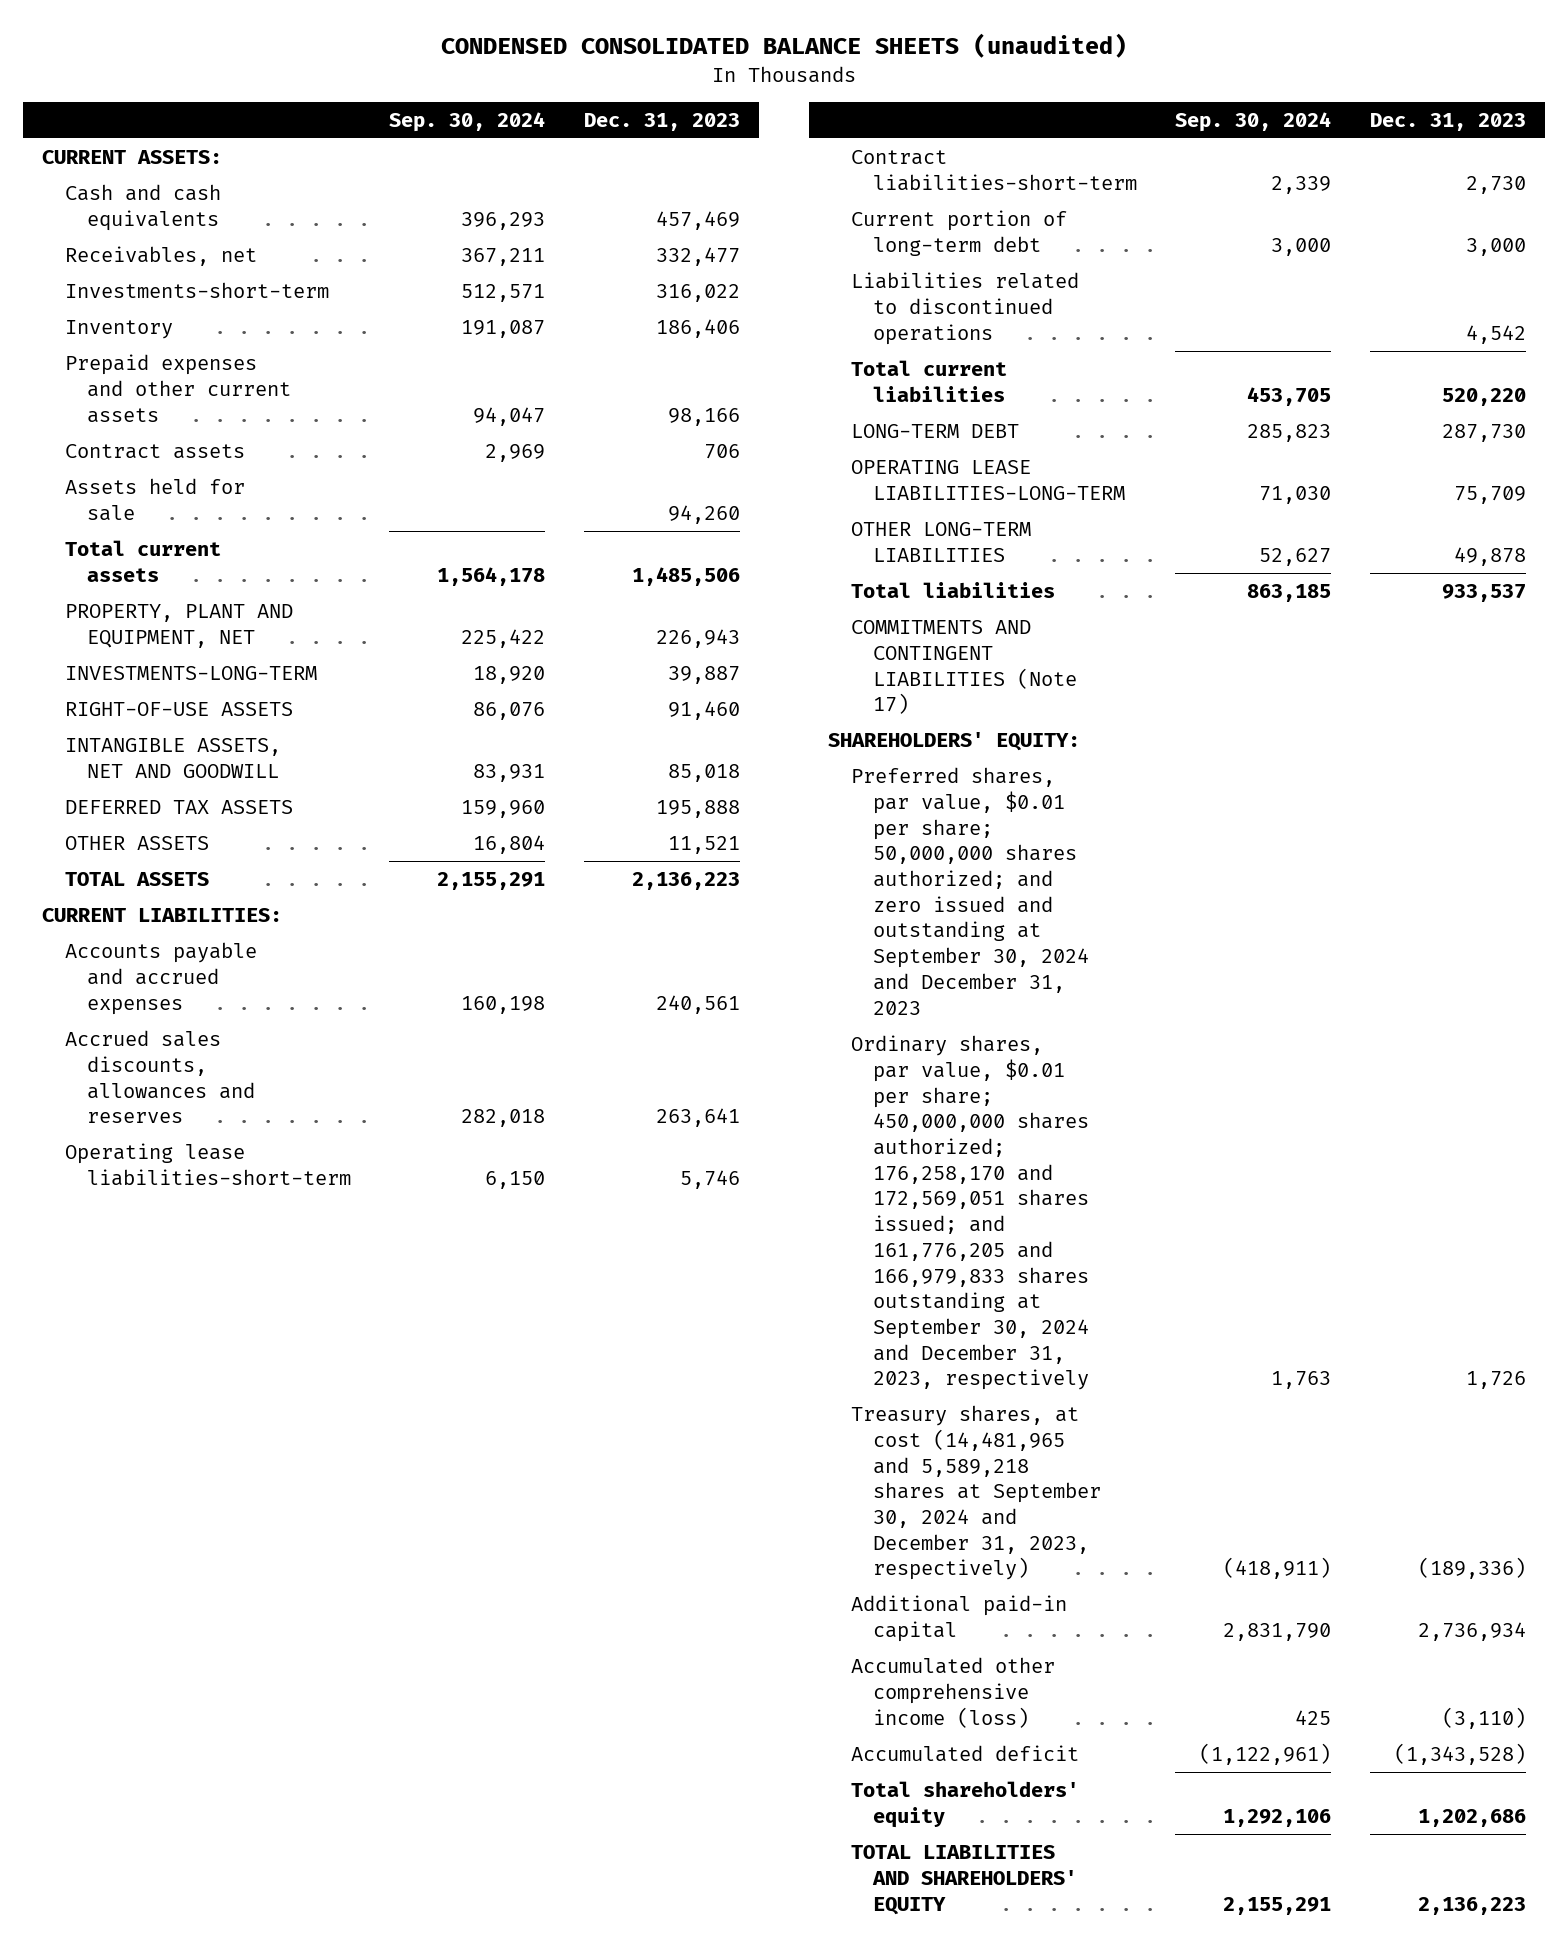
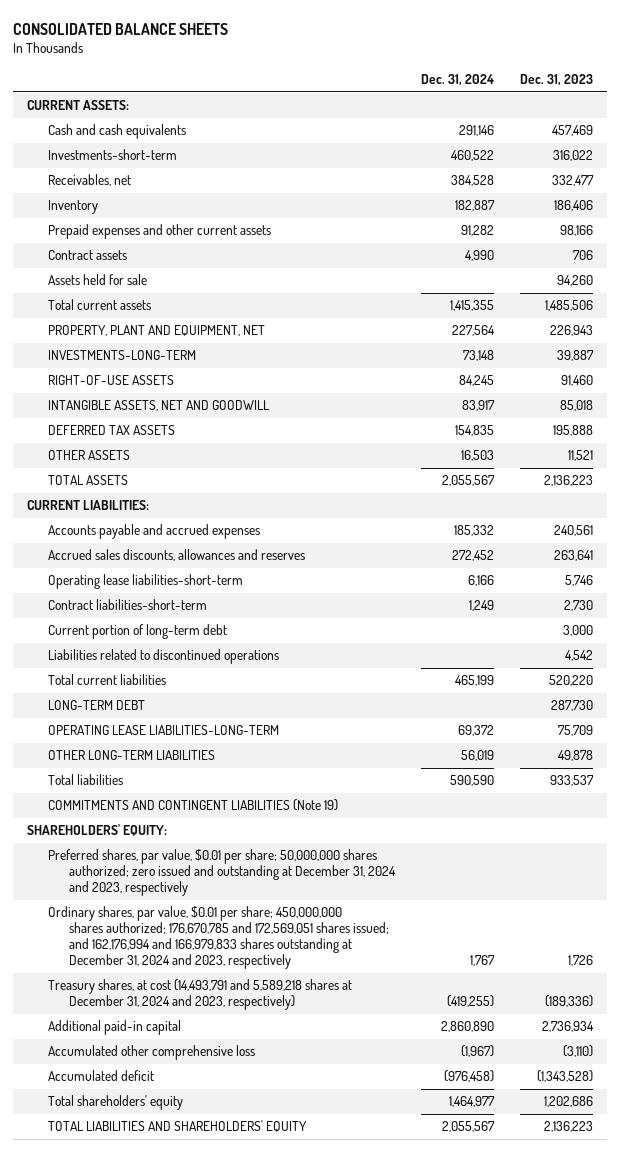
[441,33,1128,59] CONDENSED CONSOLIDATED BALANCE SHEETS (unaudited) -> [13,22,229,35] CONSOLIDATED BALANCE SHEETS
[389,111,546,132] Sep. 30, 2024 -> none
none -> [421,73,495,86] Dec. 31, 2024
[64,246,257,267] Receivables, net -> [47,174,131,187] Receivables, net
[850,620,1077,715] COMMITMENTS AND CONTINGENT LIABILITIES (Note 17) -> [47,799,338,812] COMMITMENTS AND CONTINGENT LIABILITIES (Note 19)
[850,767,1089,1015] Preferred shares, par value, $0.01 per share; 50,000,000 shares authorized; and zero issued and outstanding at September 30, 2024 and December 31, 2023 -> [47,849,397,897] Preferred shares, par value, $0.01 per share; 50,000,000 shares authorized; zero issued and outstanding at December 31, 2024 and 2023, respectively
[850,1035,1089,1391] Ordinary shares, par value, $0.01 per share; 450,000,000 shares authorized; 176,258,170 and 172,569,051 shares issued; and 161,776,205 and 166,979,833 shares outstanding at September 30, 2024 and December 31, 2023, respectively -> [47,906,390,970] Ordinary shares, par value, $0.01 per share; 450,000,000 shares authorized; 176,670,785 and 172,569,051 shares issued; and 162,176,994 and 166,979,833 shares outstanding at December 31, 2024 and 2023, respectively
[850,1405,1101,1581] Treasury shares, at cost (14,481,965 and 5,589,218 shares at September 30, 2024 and December 31, 2023, respectively) -> [47,979,352,1011] Treasury shares, at cost (14,493,791 and 5,589,218 shares at December 31, 2024 and 2023, respectively)
[850,1657,1055,1728] Accumulated other comprehensive income (loss) -> [47,1045,255,1061] Accumulated other comprehensive loss

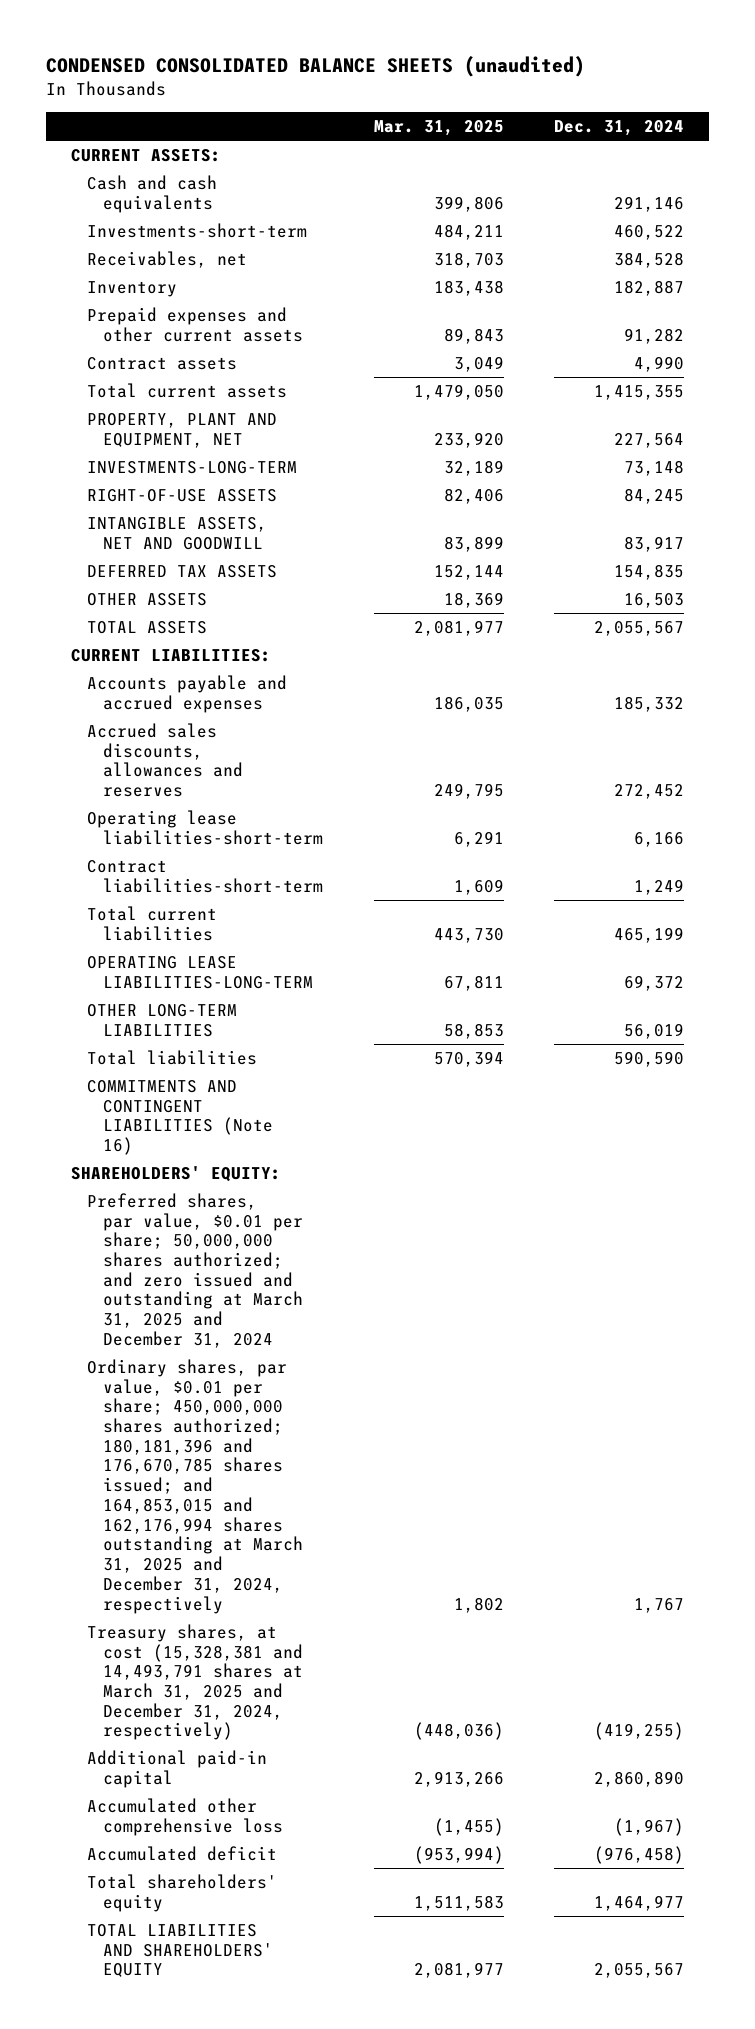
[13,22,229,35] CONSOLIDATED BALANCE SHEETS -> [45,56,585,78] CONDENSED CONSOLIDATED BALANCE SHEETS (unaudited)
[520,73,594,86] Dec. 31, 2023 -> none
none -> [373,120,504,137] Mar. 31, 2025
[47,274,147,286] Assets held for sale -> none
[47,624,227,640] Current portion of long-term debt -> none
[47,649,279,665] Liabilities related to discontinued operations -> none
[47,700,145,711] LONG-TERM DEBT -> none
[47,799,338,812] COMMITMENTS AND CONTINGENT LIABILITIES (Note 19) -> [87,1079,274,1156] COMMITMENTS AND CONTINGENT LIABILITIES (Note 16)
[47,849,397,897] Preferred shares, par value, $0.01 per share; 50,000,000 shares authorized; zero issued and outstanding at December 31, 2024 and 2023, respectively -> [87,1192,304,1348] Preferred shares, par value, $0.01 per share; 50,000,000 shares authorized; and zero issued and outstanding at March 31, 2025 and December 31, 2024
[47,906,390,970] Ordinary shares, par value, $0.01 per share; 450,000,000 shares authorized; 176,670,785 and 172,569,051 shares issued; and 162,176,994 and 166,979,833 shares outstanding at December 31, 2024 and 2023, respectively -> [87,1358,304,1614] Ordinary shares, par value, $0.01 per share; 450,000,000 shares authorized; 180,181,396 and 176,670,785 shares issued; and 164,853,015 and 162,176,994 shares outstanding at March 31, 2025 and December 31, 2024, respectively
[47,979,352,1011] Treasury shares, at cost (14,493,791 and 5,589,218 shares at December 31, 2024 and 2023, respectively) -> [87,1623,304,1741] Treasury shares, at cost (15,328,381 and 14,493,791 shares at March 31, 2025 and December 31, 2024, respectively)

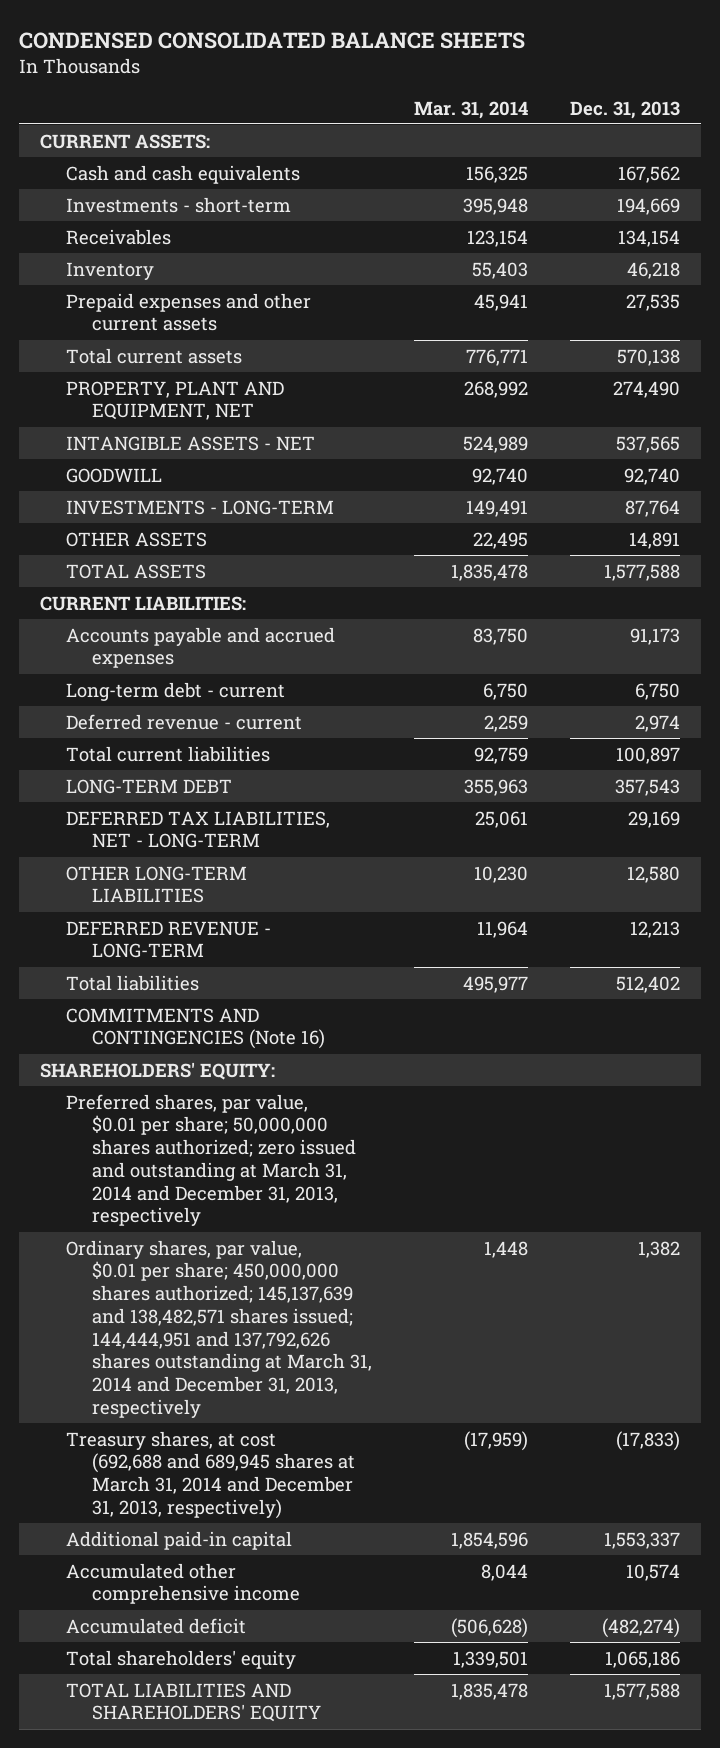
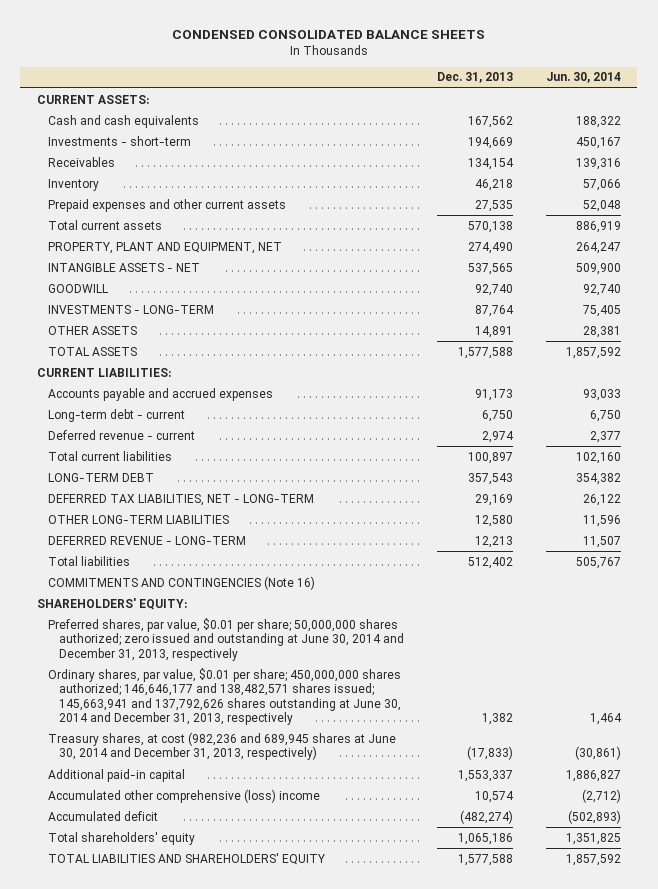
[414,100,529,119] Mar. 31, 2014 -> none
none -> [545,72,621,84] Jun. 30, 2014
[65,1093,357,1227] Preferred shares, par value, $0.01 per share; 50,000,000 shares authorized; zero issued and outstanding at March 31, 2014 and December 31, 2013, respectively -> [47,617,404,661] Preferred shares, par value, $0.01 per share; 50,000,000 shares authorized; zero issued and outstanding at June 30, 2014 and December 31, 2013, respectively
[65,1239,373,1418] Ordinary shares, par value, $0.01 per share; 450,000,000 shares authorized; 145,137,639 and 138,482,571 shares issued; 144,444,951 and 137,792,626 shares outstanding at March 31, 2014 and December 31, 2013, respectively -> [47,667,401,725] Ordinary shares, par value, $0.01 per share; 450,000,000 shares authorized; 146,646,177 and 138,482,571 shares issued; 145,663,941 and 137,792,626 shares outstanding at June 30, 2014 and December 31, 2013, respectively
[65,1430,356,1519] Treasury shares, at cost (692,688 and 689,945 shares at March 31, 2014 and December 31, 2013, respectively) -> [47,731,396,761] Treasury shares, at cost (982,236 and 689,945 shares at June 30, 2014 and December 31, 2013, respectively)
[65,1562,301,1605] Accumulated other comprehensive income -> [47,788,320,803] Accumulated other comprehensive (loss) income

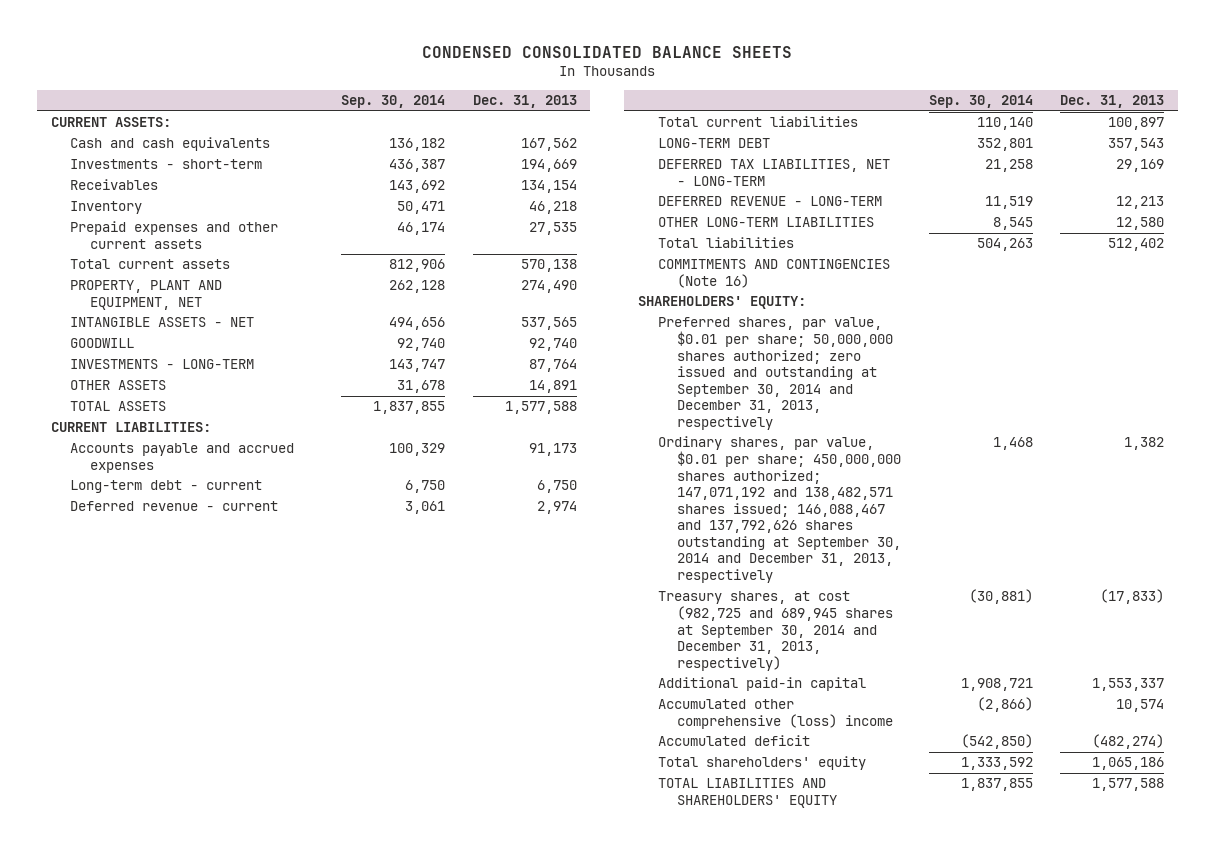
[545,72,621,84] Jun. 30, 2014 -> none
none -> [341,95,446,109] Sep. 30, 2014
[47,514,229,524] OTHER LONG-TERM LIABILITIES -> [657,217,874,228] OTHER LONG-TERM LIABILITIES
[47,617,404,661] Preferred shares, par value, $0.01 per share; 50,000,000 shares authorized; zero issued and outstanding at June 30, 2014 and December 31, 2013, respectively -> [657,317,894,430] Preferred shares, par value, $0.01 per share; 50,000,000 shares authorized; zero issued and outstanding at September 30, 2014 and December 31, 2013, respectively
[47,667,401,725] Ordinary shares, par value, $0.01 per share; 450,000,000 shares authorized; 146,646,177 and 138,482,571 shares issued; 145,663,941 and 137,792,626 shares outstanding at June 30, 2014 and December 31, 2013, respectively -> [657,436,902,584] Ordinary shares, par value, $0.01 per share; 450,000,000 shares authorized; 147,071,192 and 138,482,571 shares issued; 146,088,467 and 137,792,626 shares outstanding at September 30, 2014 and December 31, 2013, respectively
[47,731,396,761] Treasury shares, at cost (982,236 and 689,945 shares at June 30, 2014 and December 31, 2013, respectively) -> [657,591,894,671] Treasury shares, at cost (982,725 and 689,945 shares at September 30, 2014 and December 31, 2013, respectively)

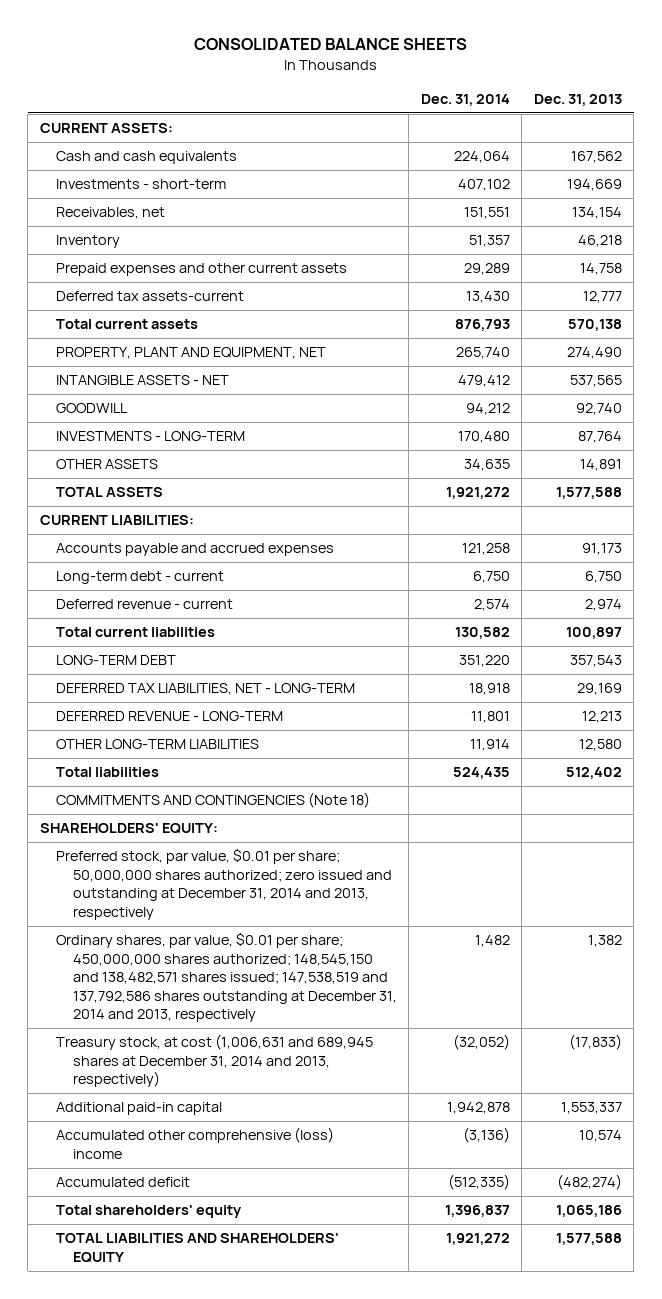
[422,46,793,59] CONDENSED CONSOLIDATED BALANCE SHEETS -> [193,38,467,51] CONSOLIDATED BALANCE SHEETS
[341,95,446,109] Sep. 30, 2014 -> none
none -> [420,93,510,106] Dec. 31, 2014
[70,179,159,191] Receivables -> [56,207,166,220] Receivables, net
[528,222,577,236] 27,535 -> [579,263,622,276] 14,758
none -> [56,291,245,302] Deferred tax assets-current
[657,259,890,288] COMMITMENTS AND CONTINGENCIES (Note 16) -> [56,792,371,809] COMMITMENTS AND CONTINGENCIES (Note 18)
[657,317,894,430] Preferred shares, par value, $0.01 per share; 50,000,000 shares authorized; zero issued and outstanding at September 30, 2014 and December 31, 2013, respectively -> [56,848,393,920] Preferred stock, par value, $0.01 per share; 50,000,000 shares authorized; zero issued and outstanding at December 31, 2014 and 2013, respectively
[657,436,902,584] Ordinary shares, par value, $0.01 per share; 450,000,000 shares authorized; 147,071,192 and 138,482,571 shares issued; 146,088,467 and 137,792,626 shares outstanding at September 30, 2014 and December 31, 2013, respectively -> [56,932,398,1023] Ordinary shares, par value, $0.01 per share; 450,000,000 shares authorized; 148,545,150 and 138,482,571 shares issued; 147,538,519 and 137,792,586 shares outstanding at December 31, 2014 and 2013, respectively
[657,591,894,671] Treasury shares, at cost (982,725 and 689,945 shares at September 30, 2014 and December 31, 2013, respectively) -> [56,1034,374,1088] Treasury stock, at cost (1,006,631 and 689,945 shares at December 31, 2014 and 2013, respectively)

